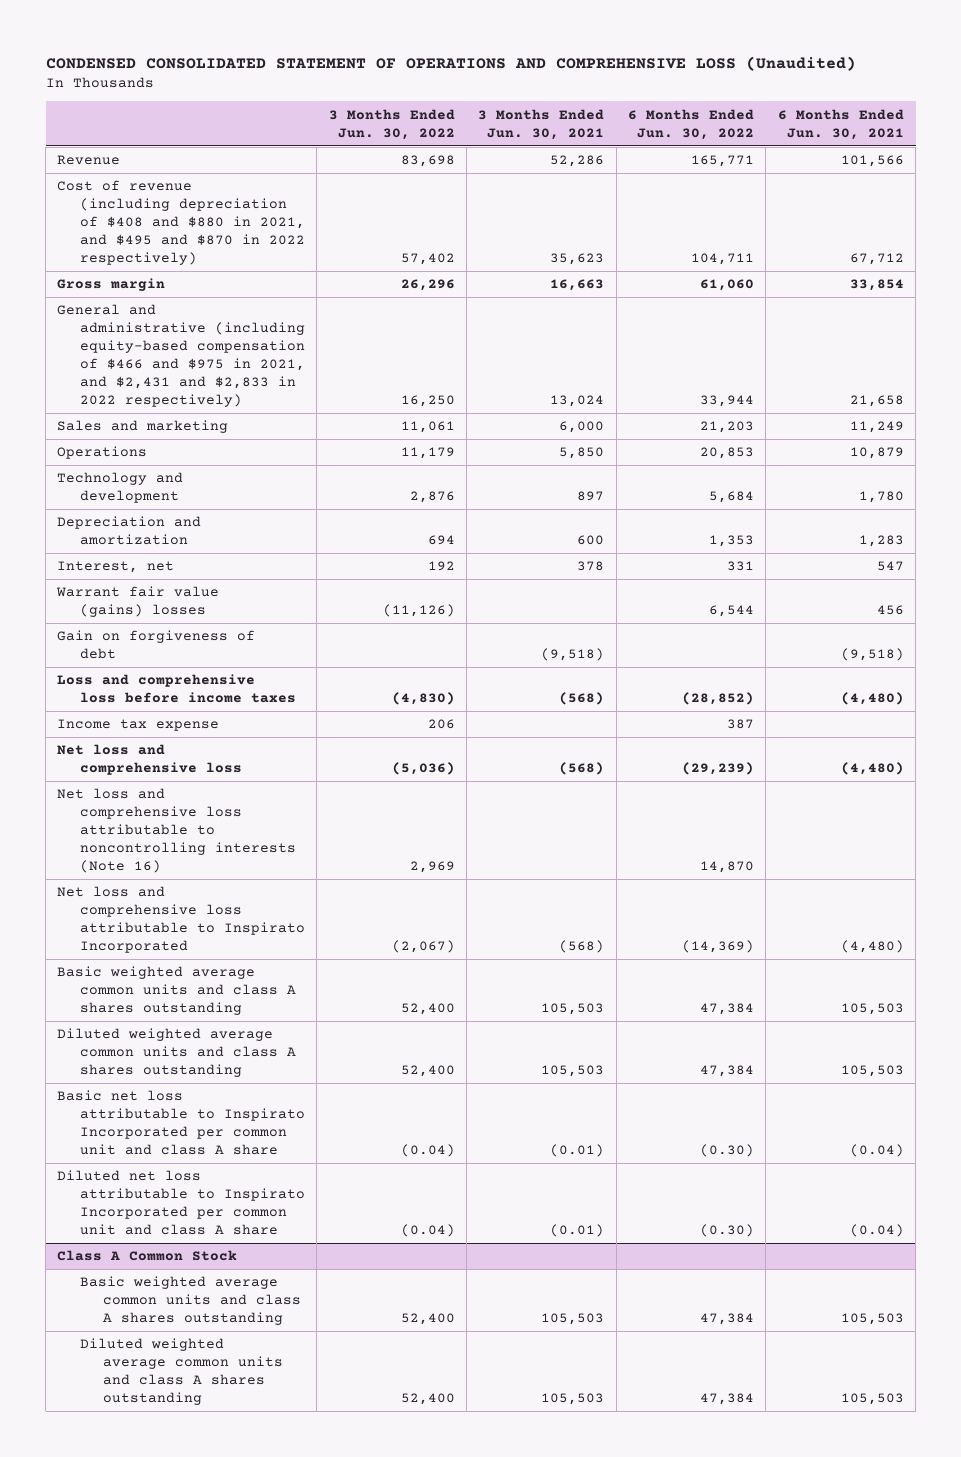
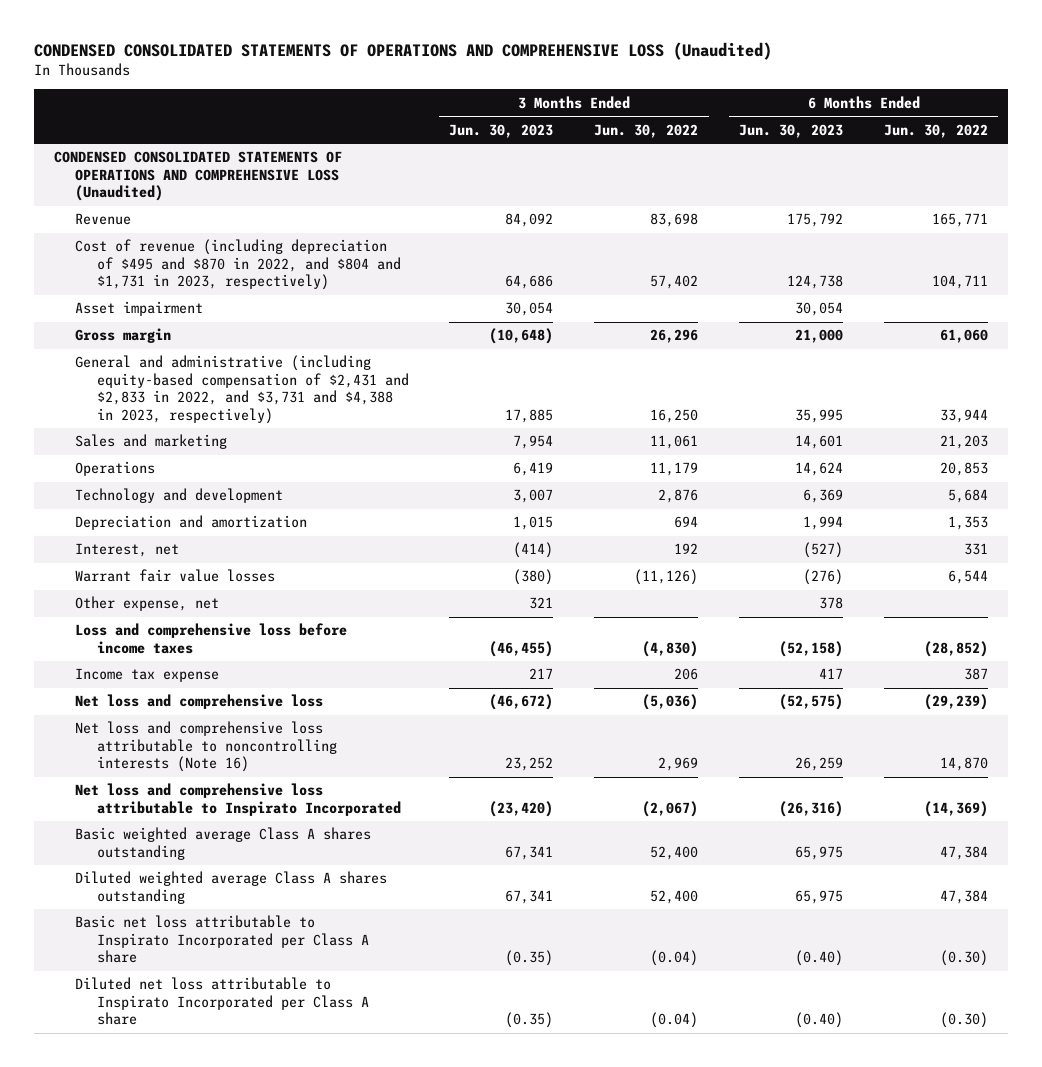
[45,55,856,71] CONDENSED CONSOLIDATED STATEMENT OF OPERATIONS AND COMPREHENSIVE LOSS (Unaudited) -> [33,41,772,60] CONDENSED CONSOLIDATED STATEMENTS OF OPERATIONS AND COMPREHENSIVE LOSS (Unaudited)
[478,108,605,140] 3 Months Ended Jun. 30, 2021 -> none
[777,108,904,140] 6 Months Ended Jun. 30, 2021 -> none
none -> [449,123,554,138] Jun. 30, 2023
none -> [739,123,844,138] Jun. 30, 2023
none -> [54,151,343,202] CONDENSED CONSOLIDATED STATEMENTS OF OPERATIONS AND COMPREHENSIVE LOSS (Unaudited)
[57,180,306,265] Cost of revenue (including depreciation of $408 and $880 in 2021, and $495 and $870 in 2022 respectively) -> [75,239,401,291] Cost of revenue (including depreciation of $495 and $870 in 2022, and $804 and $1,731 in 2023, respectively)
none -> [75,301,204,317] Asset impairment
[57,304,306,407] General and administrative (including equity-based compensation of $466 and $975 in 2021, and $2,431 and $2,833 in 2022 respectively) -> [75,355,409,424] General and administrative (including equity-based compensation of $2,431 and $2,833 in 2022, and $3,731 and $4,388 in 2023, respectively)
[57,630,256,660] Gain on forgiveness of debt -> none
[56,586,220,618] Warrant fair value (gains) losses -> [75,569,276,583] Warrant fair value losses
none -> [75,596,220,612] Other expense, net
[57,1250,238,1262] Class A Common Stock -> none
[80,1276,302,1326] Basic weighted average common units and class A shares outstanding -> none
[80,1338,284,1405] Diluted weighted average common units and class A shares outstanding -> none
[57,966,297,1016] Basic weighted average common units and class A shares outstanding -> [75,827,372,860] Basic weighted average Class A shares outstanding
[57,1028,297,1078] Diluted weighted average common units and class A shares outstanding -> [75,871,388,904] Diluted weighted average Class A shares outstanding
[57,1090,306,1155] Basic net loss attributable to Inspirato Incorporated per common unit and class A share -> [75,915,369,964] Basic net loss attributable to Inspirato Incorporated per Class A share
[57,1170,306,1235] Diluted net loss attributable to Inspirato Incorporated per common unit and class A share -> [75,977,369,1026] Diluted net loss attributable to Inspirato Incorporated per Class A share

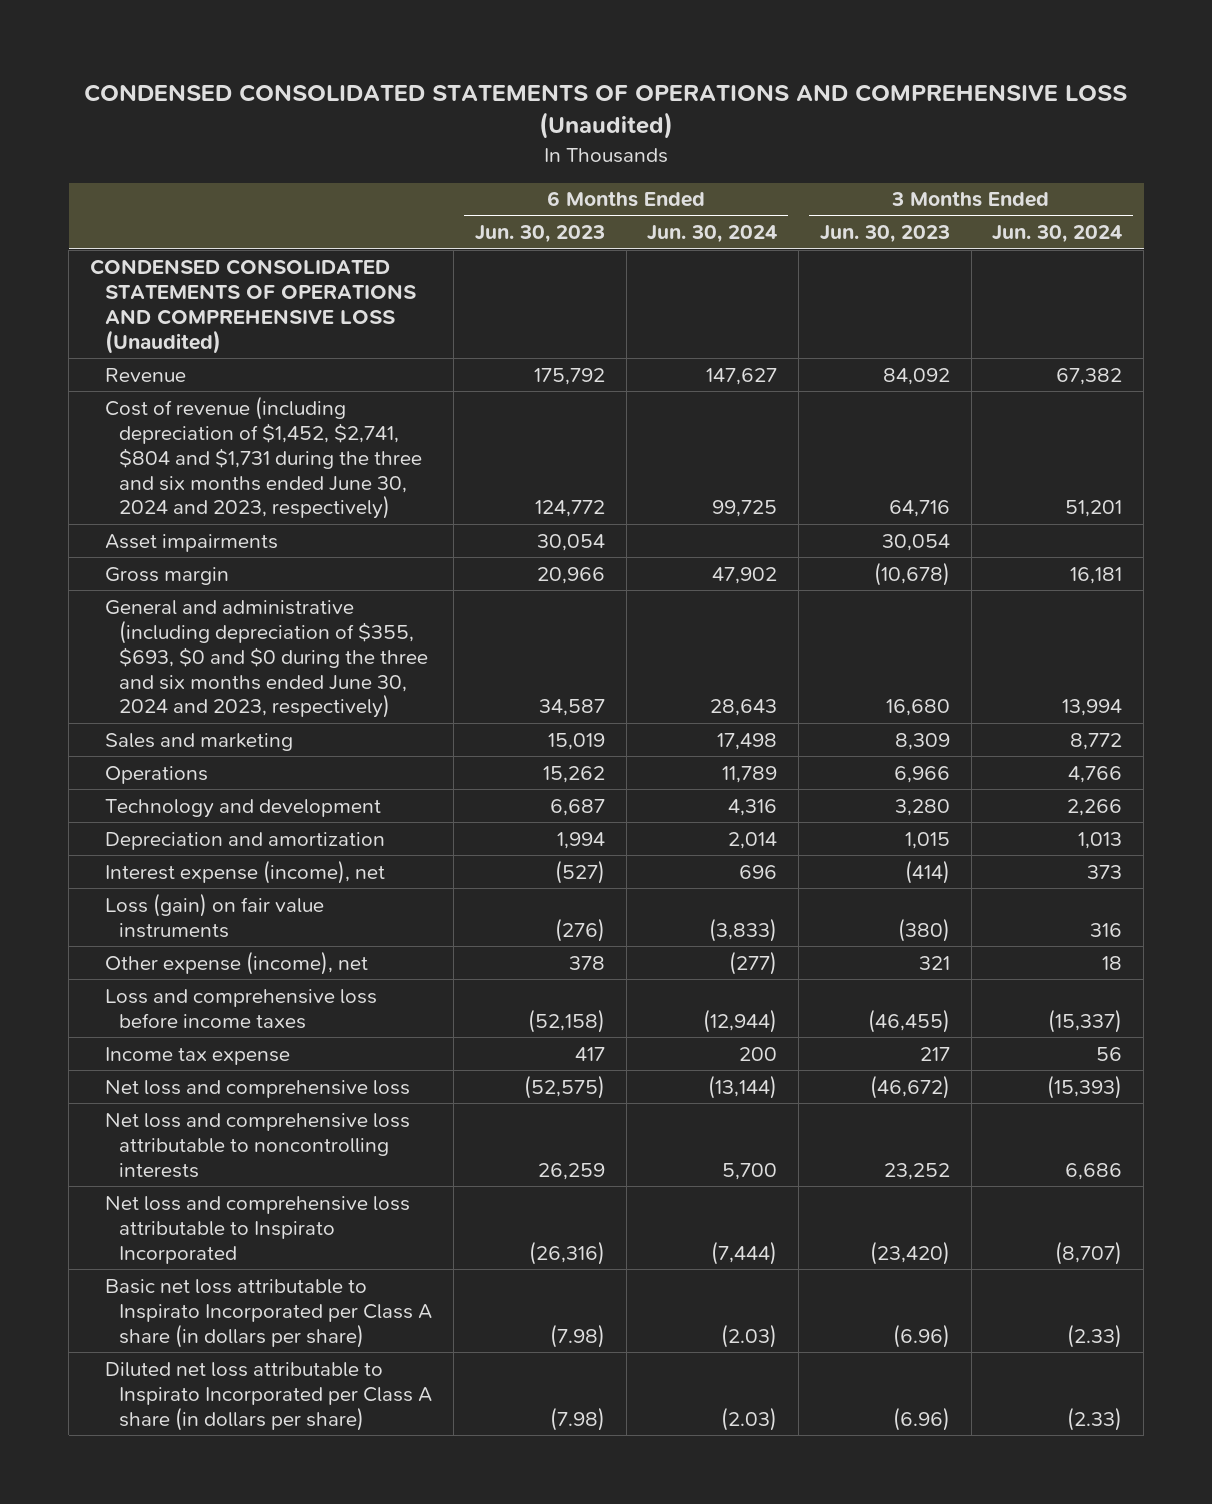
[594,123,699,138] Jun. 30, 2022 -> none
[883,123,988,138] Jun. 30, 2022 -> none
none -> [647,225,778,244] Jun. 30, 2024
none -> [992,225,1123,244] Jun. 30, 2024
[75,239,401,291] Cost of revenue (including depreciation of $495 and $870 in 2022, and $804 and $1,731 in 2023, respectively) -> [104,395,423,520] Cost of revenue (including depreciation of $1,452, $2,741, $804 and $1,731 during the three and six months ended June 30, 2024 and 2023, respectively)
[505,275,554,290] 64,686 -> [888,500,950,518] 64,716
[787,275,844,290] 124,738 -> [534,500,605,518] 124,772
[75,301,204,317] Asset impairment -> [104,533,278,552] Asset impairments
[489,328,554,345] (10,648) -> [873,561,950,586] (10,678)
[795,329,844,344] 21,000 -> [536,566,605,584] 20,966
[75,355,409,424] General and administrative (including equity-based compensation of $2,431 and $2,833 in 2022, and $3,731 and $4,388 in 2023, respectively) -> [104,599,429,719] General and administrative (including depreciation of $355, $693, $0 and $0 during the three and six months ended June 30, 2024 and 2023, respectively)
[505,408,554,423] 17,885 -> [885,699,950,717] 16,680
[795,408,844,423] 35,995 -> [538,699,605,717] 34,587
[513,435,554,450] 7,954 -> [894,732,950,750] 8,309
[795,435,844,450] 14,601 -> [547,732,605,750] 15,019
[513,462,554,477] 6,419 -> [893,765,950,783] 6,966
[795,462,844,477] 14,624 -> [542,765,605,783] 15,262
[513,489,554,504] 3,007 -> [894,798,950,816] 3,280
[803,489,844,504] 6,369 -> [549,798,605,816] 6,687
[75,543,180,558] Interest, net -> [104,859,385,884] Interest expense (income), net
[75,569,276,583] Warrant fair value losses -> [104,892,324,938] Loss (gain) on fair value instruments
[75,596,220,612] Other expense, net -> [104,950,368,975] Other expense (income), net
[75,721,337,773] Net loss and comprehensive loss attributable to noncontrolling interests (Note 16) -> [104,1112,410,1178] Net loss and comprehensive loss attributable to noncontrolling interests
[75,827,372,860] Basic weighted average Class A shares outstanding -> none
[75,871,388,904] Diluted weighted average Class A shares outstanding -> none
[75,915,369,964] Basic net loss attributable to Inspirato Incorporated per Class A share -> [104,1278,433,1348] Basic net loss attributable to Inspirato Incorporated per Class A share (in dollars per share)
[505,950,554,967] (0.35) -> [892,1323,950,1348] (6.96)
[795,950,844,967] (0.40) -> [549,1323,605,1348] (7.98)
[75,977,369,1026] Diluted net loss attributable to Inspirato Incorporated per Class A share -> [104,1361,433,1431] Diluted net loss attributable to Inspirato Incorporated per Class A share (in dollars per share)
[505,1012,554,1029] (0.35) -> [892,1406,950,1431] (6.96)
[795,1012,844,1029] (0.40) -> [549,1406,605,1431] (7.98)

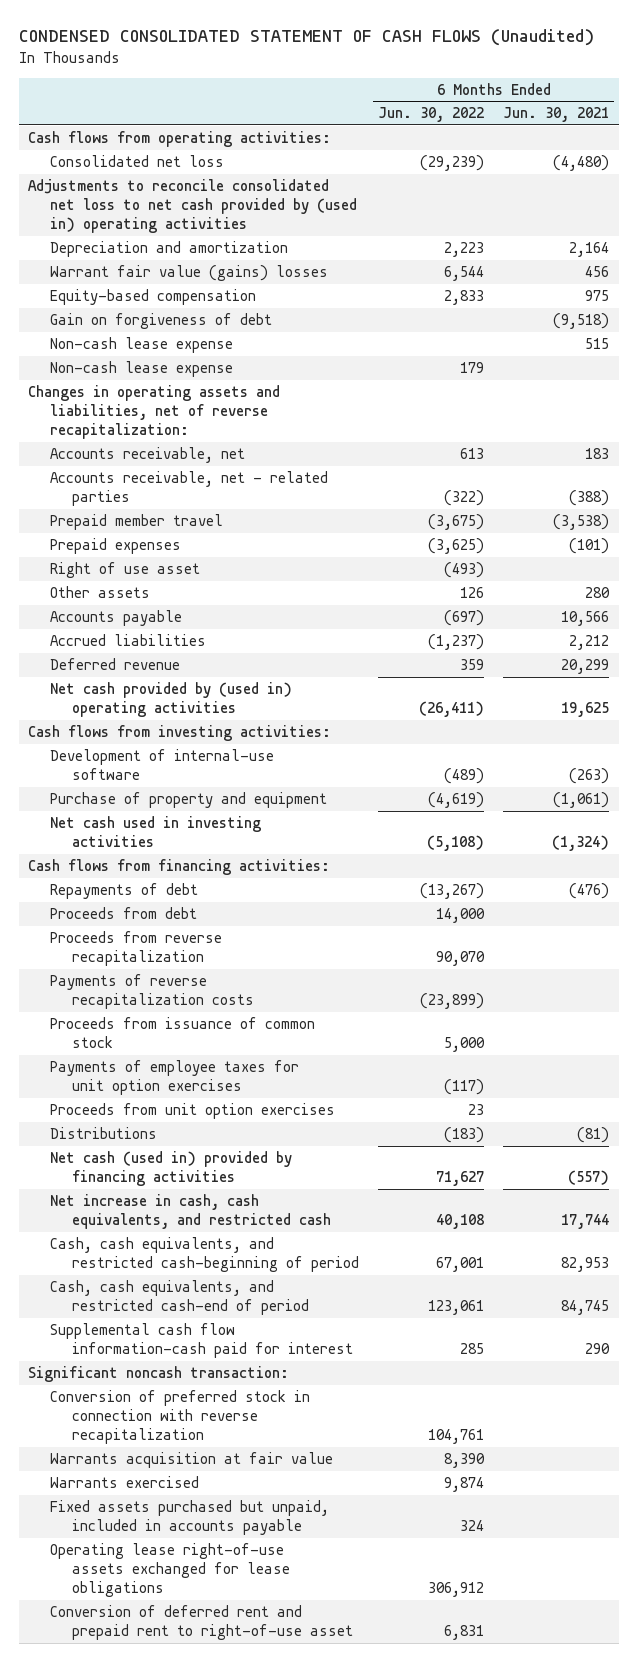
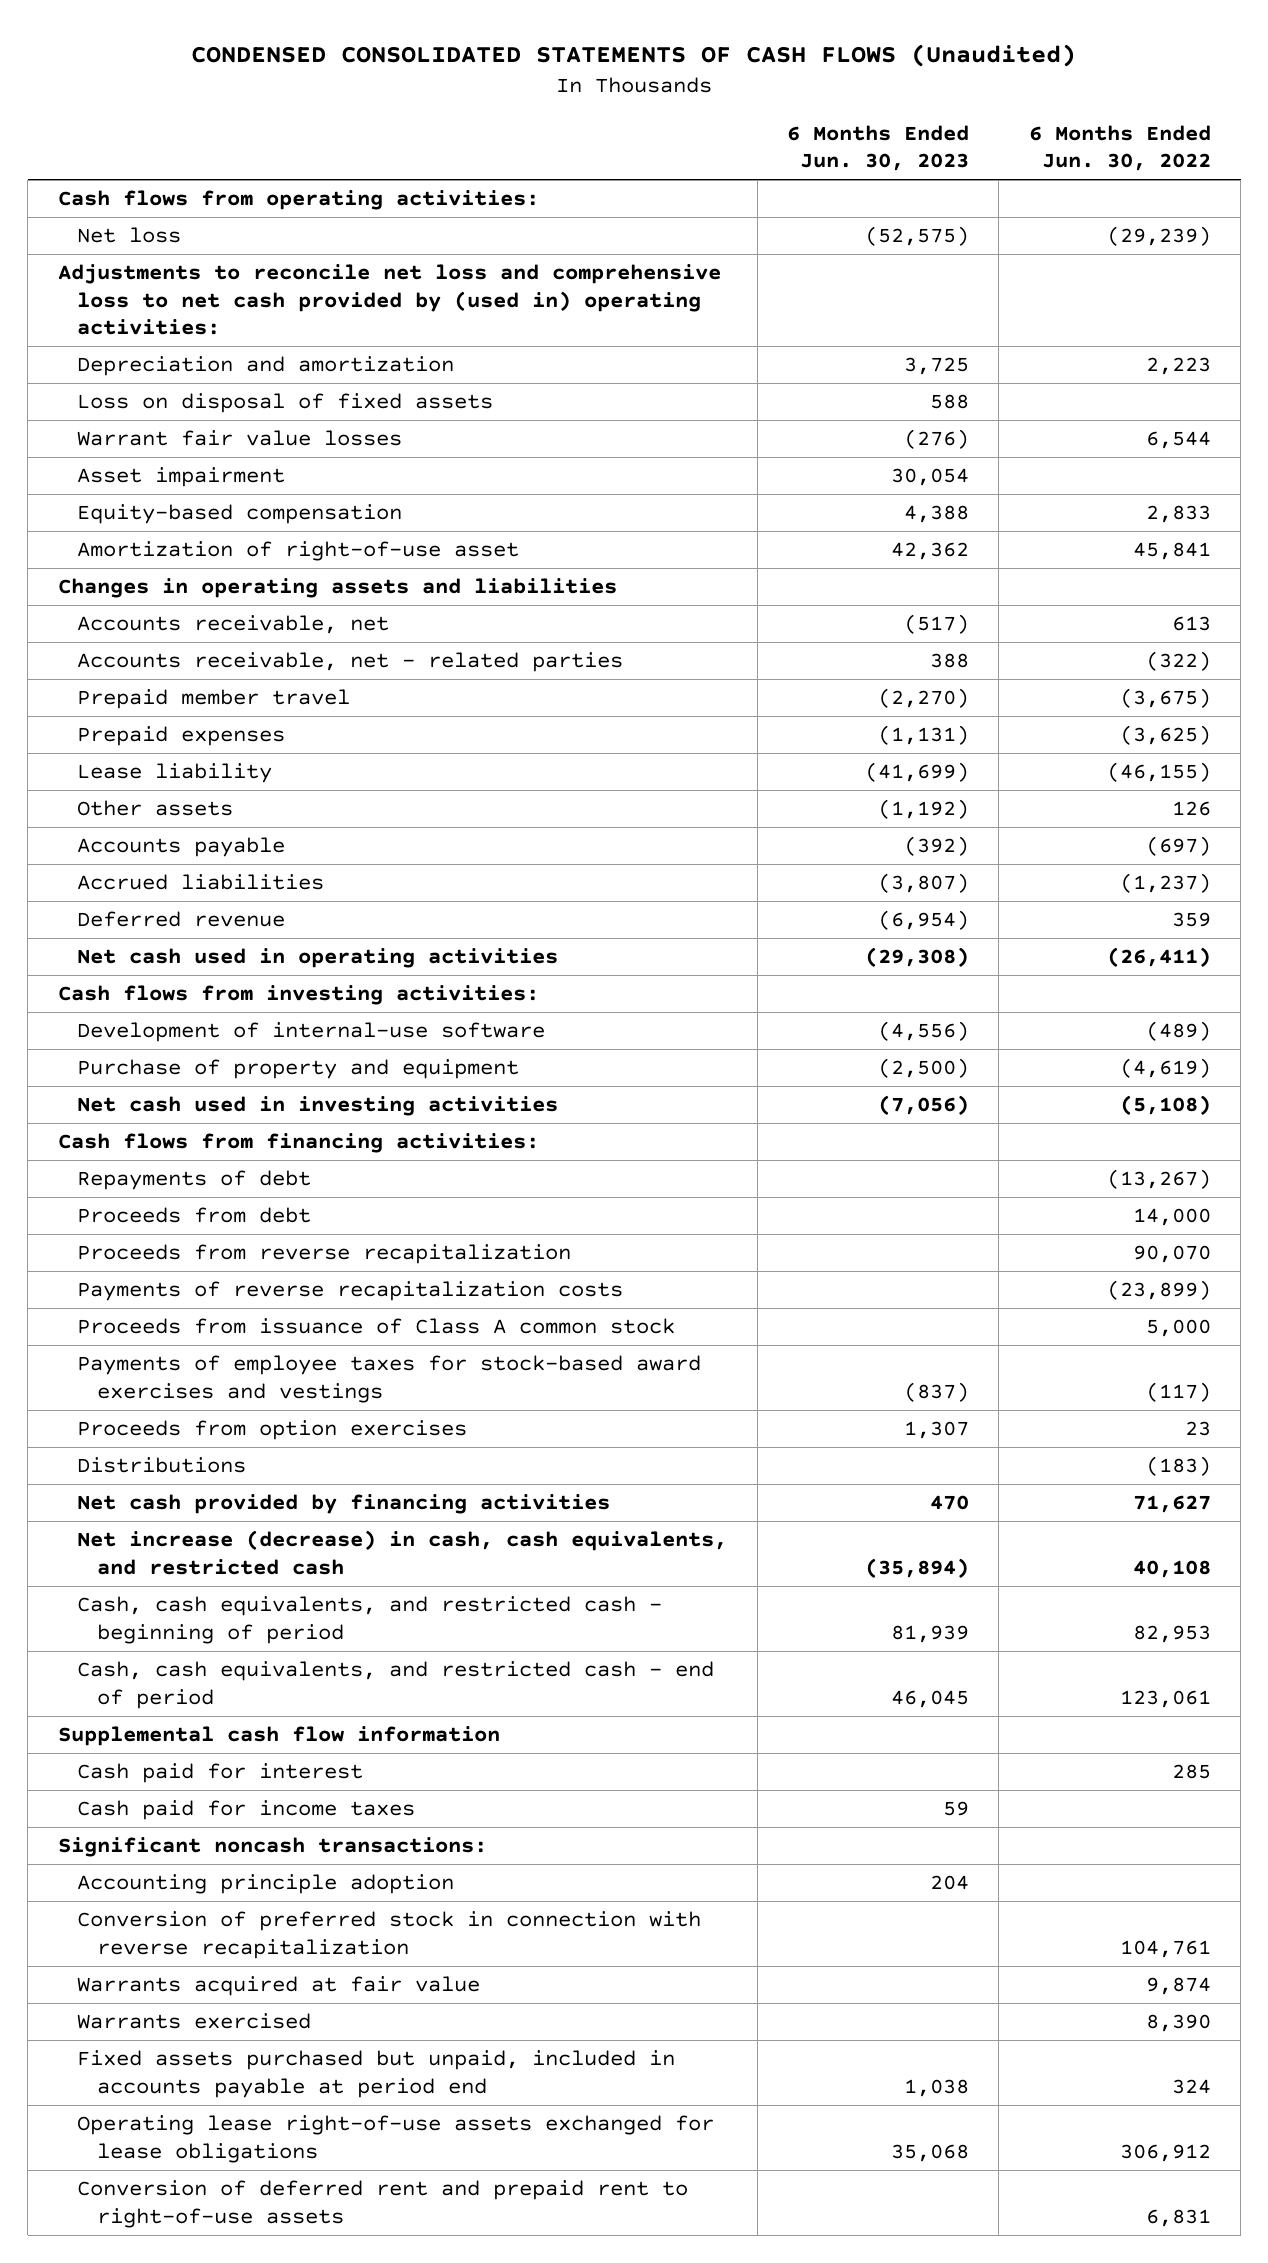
[18,29,594,47] CONDENSED CONSOLIDATED STATEMENT OF CASH FLOWS (Unaudited) -> [191,44,1077,68] CONDENSED CONSOLIDATED STATEMENTS OF CASH FLOWS (Unaudited)
[503,107,610,123] Jun. 30, 2021 -> none
none -> [786,125,969,172] 6 Months Ended Jun. 30, 2023
[50,155,225,168] Consolidated net loss -> [77,227,182,244] Net loss
[28,179,358,234] Adjustments to reconcile consolidated net loss to net cash provided by (used in) operating activities -> [57,264,721,335] Adjustments to reconcile net loss and comprehensive loss to net cash provided by (used in) operating activities:
none -> [77,393,494,414] Loss on disposal of fixed assets
[50,265,329,282] Warrant fair value (gains) losses -> [77,430,403,447] Warrant fair value losses
none -> [77,467,286,488] Asset impairment
[50,313,273,330] Gain on forgiveness of debt -> none
[50,337,234,354] Non-cash lease expense -> none
[50,361,234,378] Non-cash lease expense -> none
none -> [77,541,520,562] Amortization of right-of-use asset
[28,385,281,440] Changes in operating assets and liabilities, net of reverse recapitalization: -> [57,578,617,599] Changes in operating assets and liabilities
[50,562,201,579] Right of use asset -> none
none -> [77,763,273,784] Lease liability
[50,682,293,718] Net cash provided by (used in) operating activities -> [77,948,559,969] Net cash used in operating activities
[50,1017,316,1049] Proceeds from issuance of common stock -> [77,1318,676,1335] Proceeds from issuance of Class A common stock
[50,1060,300,1096] Payments of employee taxes for unit option exercises -> [77,1355,702,1403] Payments of employee taxes for stock-based award exercises and vestings
[50,1103,336,1120] Proceeds from unit option exercises -> [77,1420,468,1441] Proceeds from option exercises
[50,1151,293,1187] Net cash (used in) provided by financing activities -> [77,1494,611,1515] Net cash provided by financing activities
[50,1194,332,1230] Net increase in cash, cash equivalents, and restricted cash -> [77,1530,728,1575] Net increase (decrease) in cash, cash equivalents, and restricted cash
[50,1237,360,1273] Cash, cash equivalents, and restricted cash-beginning of period -> [77,1596,663,1644] Cash, cash equivalents, and restricted cash - beginning of period
[436,1257,485,1273] 67,001 -> [1132,1624,1211,1643] 82,953
[50,1280,310,1316] Cash, cash equivalents, and restricted cash-end of period -> [77,1661,715,1709] Cash, cash equivalents, and restricted cash - end of period
none -> [57,1726,500,1747] Supplemental cash flow information
[50,1323,354,1359] Supplemental cash flow information-cash paid for interest -> [77,1763,364,1784] Cash paid for interest
none -> [77,1800,416,1821] Cash paid for income taxes
[28,1366,290,1383] Significant noncash transaction: -> [57,1837,487,1858] Significant noncash transactions:
none -> [77,1874,455,1895] Accounting principle adoption
[50,1452,334,1469] Warrants acquisition at fair value -> [77,1976,481,1997] Warrants acquired at fair value
[444,1453,486,1469] 8,390 -> [1145,1977,1211,1996] 9,874
[444,1477,485,1493] 9,874 -> [1145,2014,1211,2033] 8,390
[50,1500,330,1536] Fixed assets purchased but unpaid, included in accounts payable -> [77,2050,676,2098] Fixed assets purchased but unpaid, included in accounts payable at period end
[50,1605,354,1641] Conversion of deferred rent and prepaid rent to right-of-use asset -> [77,2180,689,2228] Conversion of deferred rent and prepaid rent to right-of-use assets

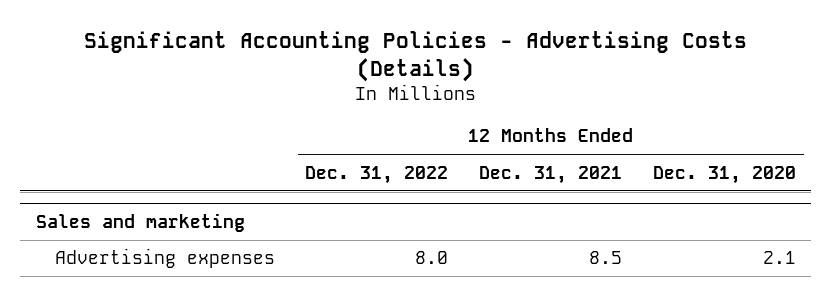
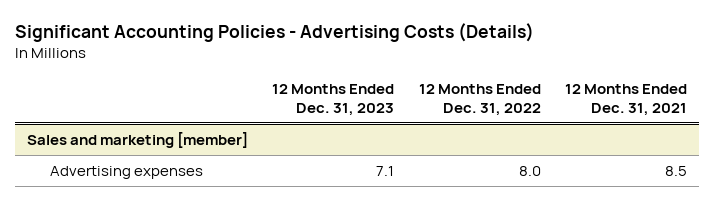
[652,165,796,184] Dec. 31, 2020 -> none
none -> [272,84,395,117] 12 Months Ended Dec. 31, 2023
[35,212,245,232] Sales and marketing -> [26,131,248,148] Sales and marketing [member]

